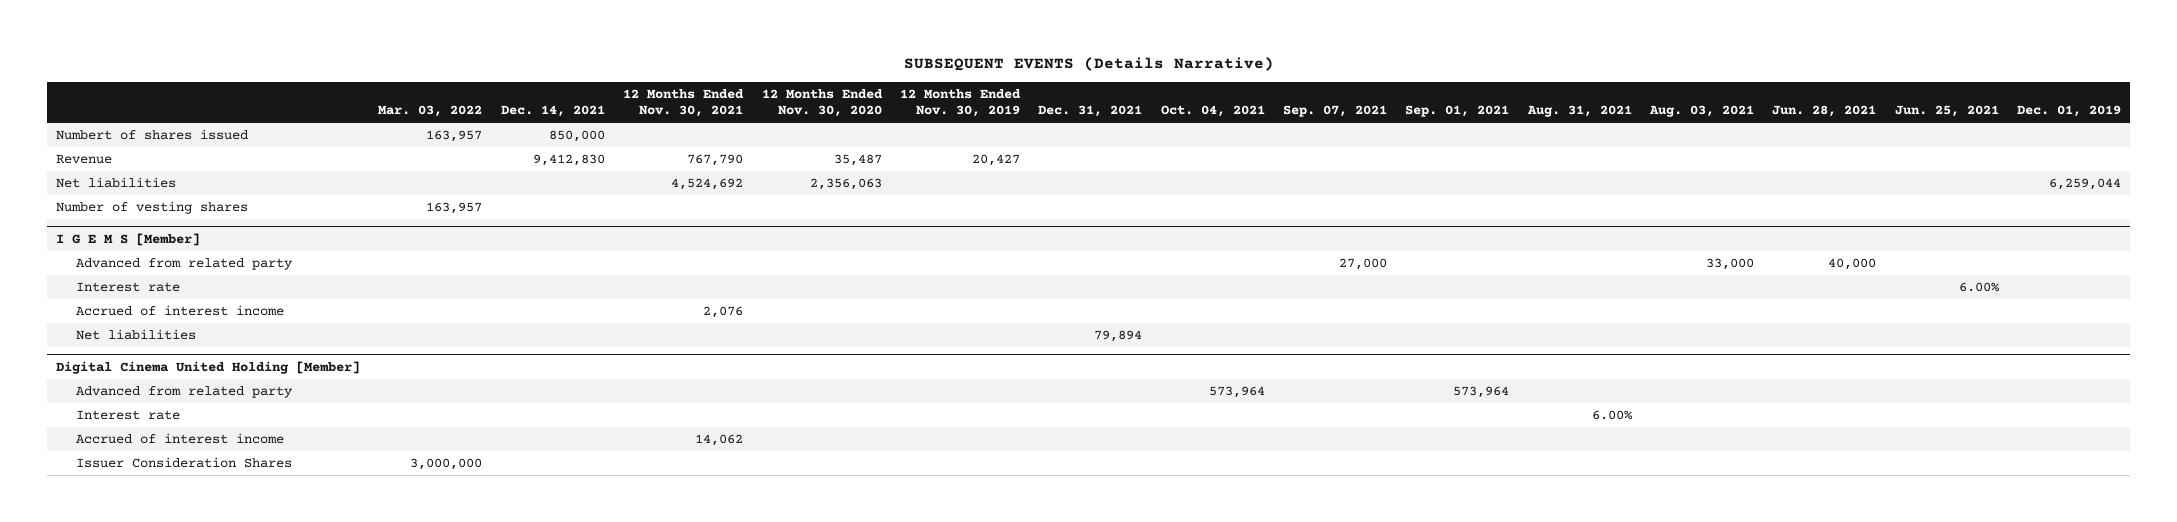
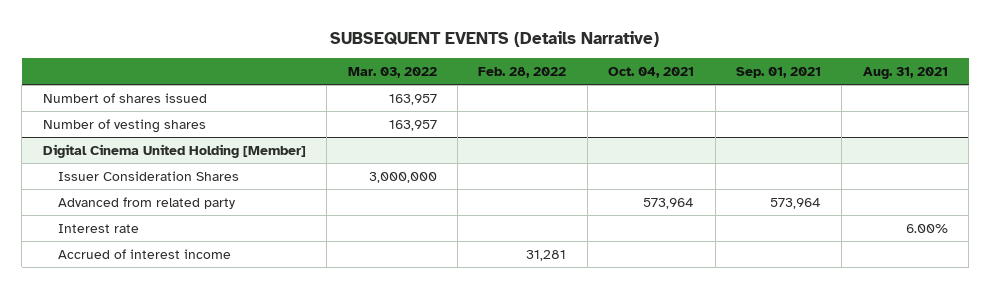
[500,105,605,118] Dec. 14, 2021 -> none
[623,89,745,118] 12 Months Ended Nov. 30, 2021 -> none
[761,89,883,118] 12 Months Ended Nov. 30, 2020 -> none
[899,89,1021,118] 12 Months Ended Nov. 30, 2019 -> none
[1038,105,1143,118] Dec. 31, 2021 -> none
[1283,105,1388,118] Sep. 07, 2021 -> none
[1649,105,1755,118] Aug. 03, 2021 -> none
[1772,105,1877,118] Jun. 28, 2021 -> none
[1894,105,1999,118] Jun. 25, 2021 -> none
[2017,105,2122,118] Dec. 01, 2019 -> none
none -> [478,66,567,78] Feb. 28, 2022
[56,153,113,164] Revenue -> none
[56,176,177,188] Net liabilities -> none
[56,232,201,246] I G E M S [Member] -> none
[76,257,294,270] Advanced from related party -> none
[76,281,181,292] Interest rate -> none
[76,304,285,316] Accrued of interest income -> none
[76,328,197,340] Net liabilities -> none
[76,456,293,468] Issuer Consideration Shares -> [57,170,239,181] Issuer Consideration Shares

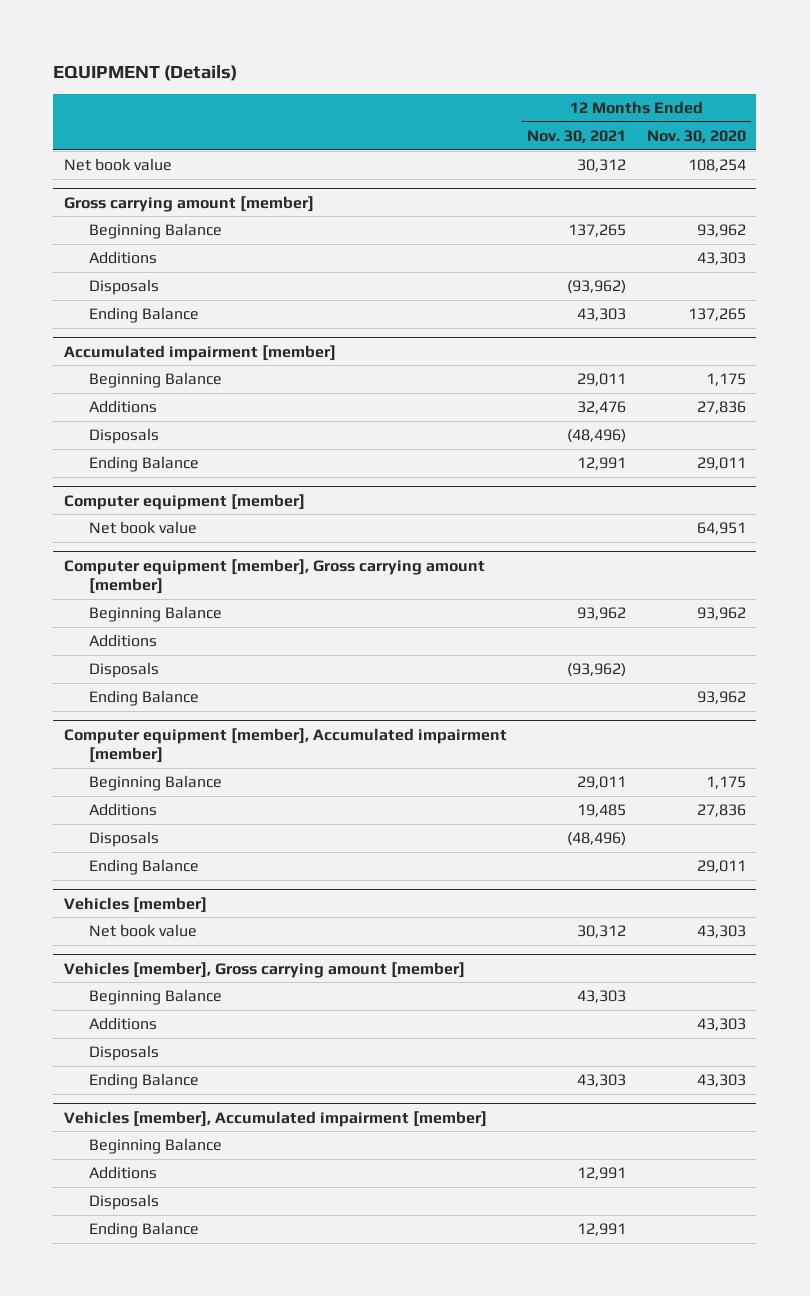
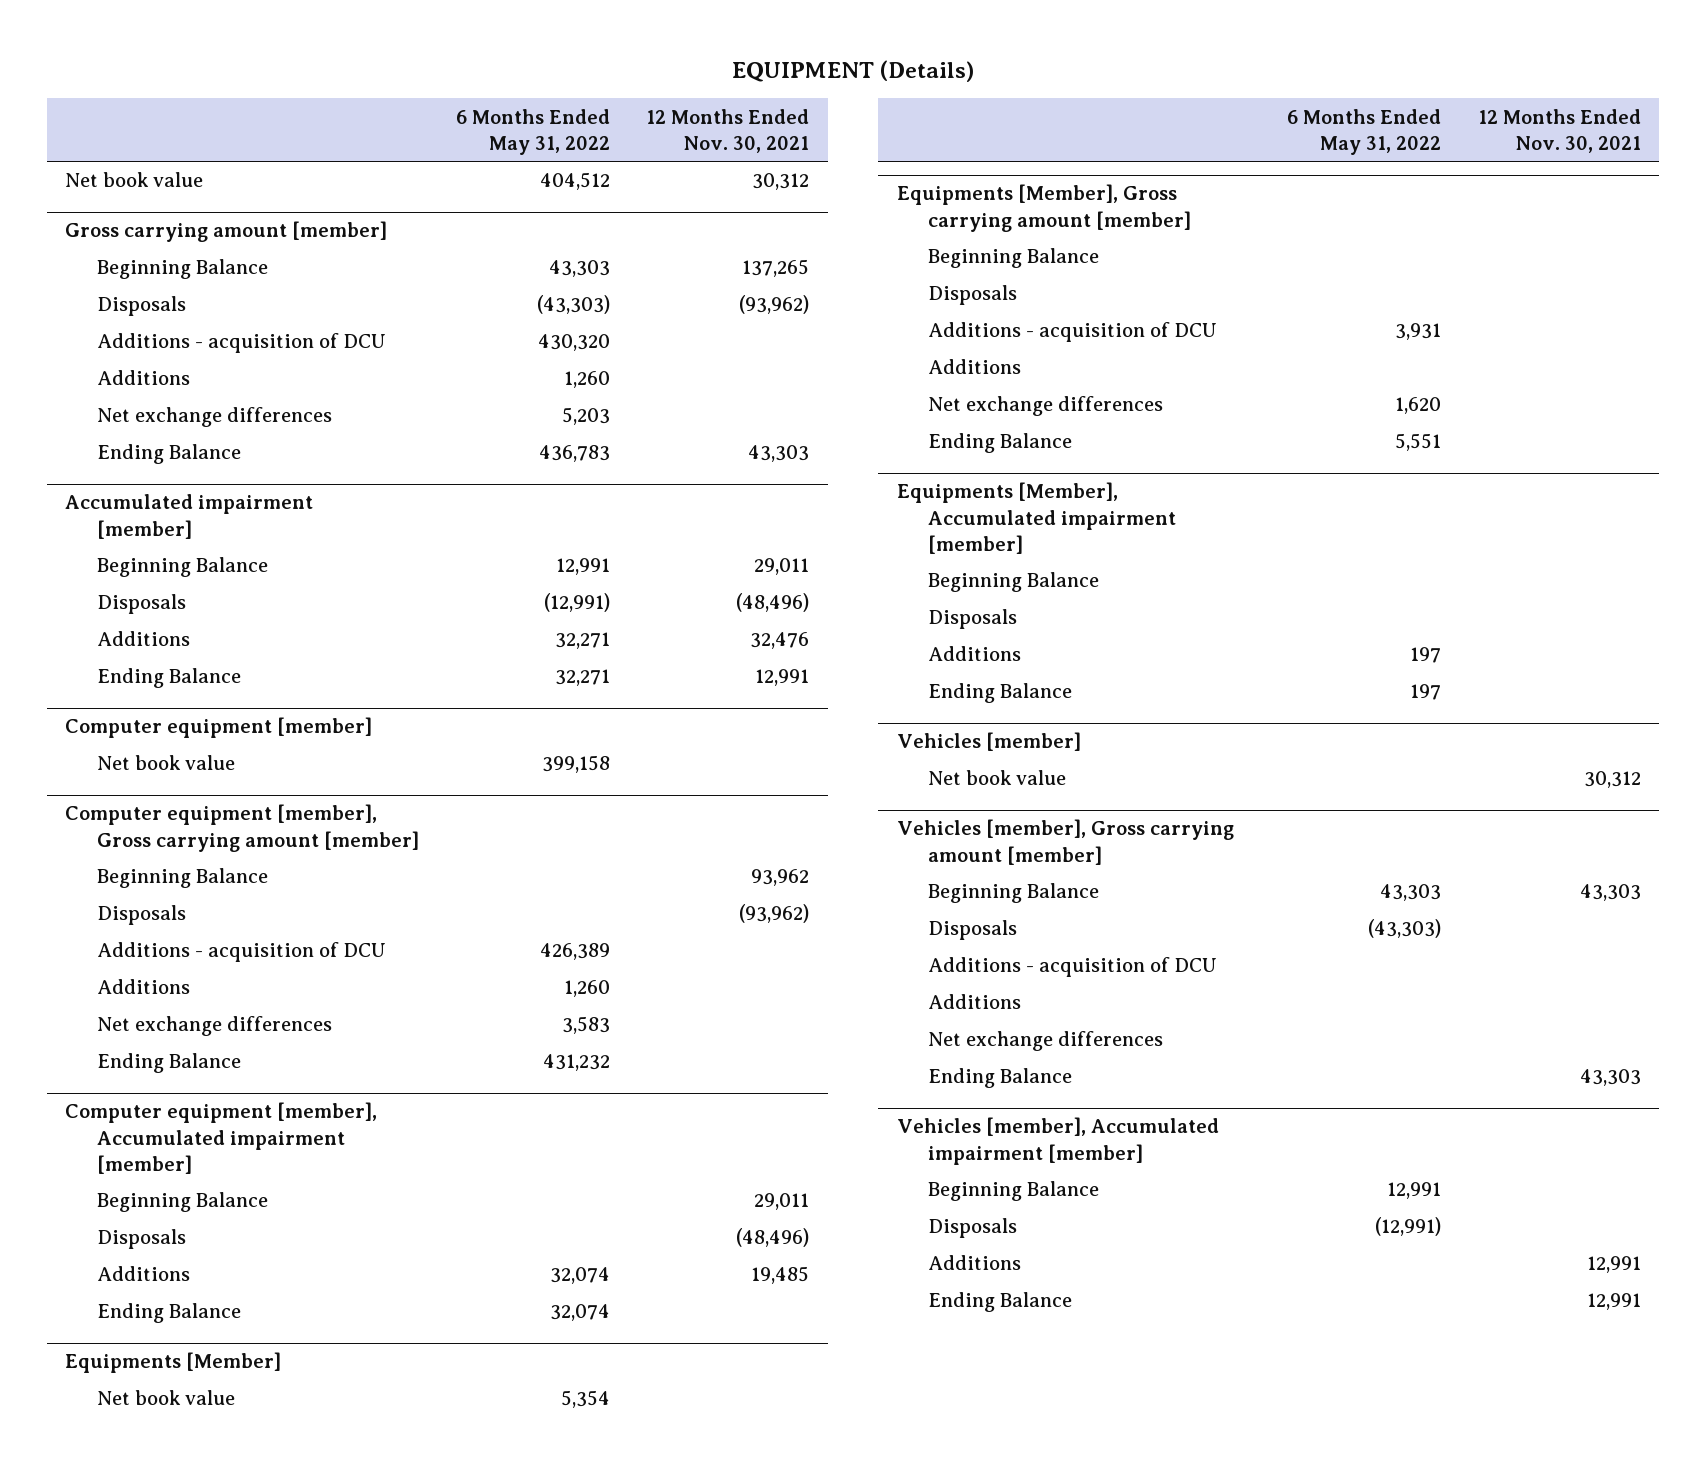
[646,130,746,144] Nov. 30, 2020 -> none
none -> [455,108,610,155] 6 Months Ended May 31, 2022
none -> [96,333,386,354] Additions - acquisition of DCU
[88,251,157,265] Additions -> [96,370,190,386] Additions
none -> [96,407,332,428] Net exchange differences
[88,400,157,414] Additions -> [96,631,190,647] Additions
none -> [96,942,386,963] Additions - acquisition of DCU
[88,634,157,648] Additions -> [96,979,190,995] Additions
none -> [96,1016,332,1037] Net exchange differences
[88,803,157,817] Additions -> [96,1266,190,1282] Additions
none -> [65,1352,282,1374] Equipments [Member]
none -> [96,1390,235,1406] Net book value
none -> [896,184,1192,232] Equipments [Member], Gross carrying amount [member]
none -> [928,248,1100,269] Beginning Balance
none -> [928,285,1018,306] Disposals
none -> [928,322,1218,343] Additions - acquisition of DCU
none -> [928,359,1022,375] Additions
none -> [928,396,1164,417] Net exchange differences
none -> [928,433,1073,454] Ending Balance
none -> [896,482,1177,554] Equipments [Member], Accumulated impairment [member]
none -> [928,572,1100,593] Beginning Balance
none -> [928,609,1018,630] Disposals
none -> [928,646,1022,662] Additions
none -> [928,683,1073,704] Ending Balance
none -> [928,957,1218,978] Additions - acquisition of DCU
[88,1017,157,1031] Additions -> [928,994,1022,1010] Additions
none -> [928,1031,1164,1052] Net exchange differences
[88,1166,157,1180] Additions -> [928,1255,1022,1271] Additions

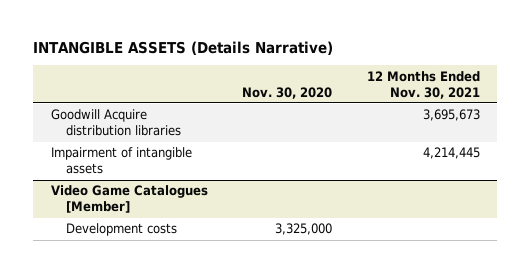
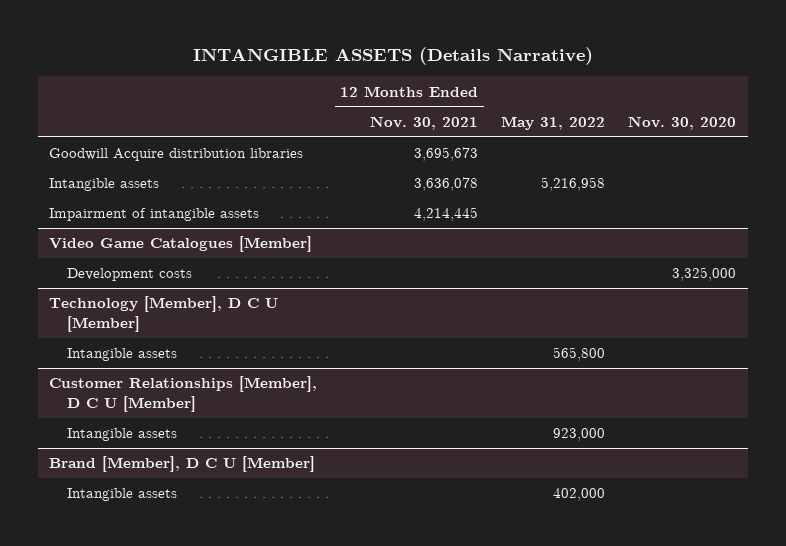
none -> [501,115,606,130] May 31, 2022
none -> [49,178,160,192] Intangible assets
none -> [49,296,279,332] Technology [Member], D C U [Member]
none -> [66,348,177,362] Intangible assets
none -> [49,376,318,412] Customer Relationships [Member], D C U [Member]
none -> [66,428,177,442] Intangible assets
none -> [49,456,316,473] Brand [Member], D C U [Member]
none -> [66,488,177,502] Intangible assets

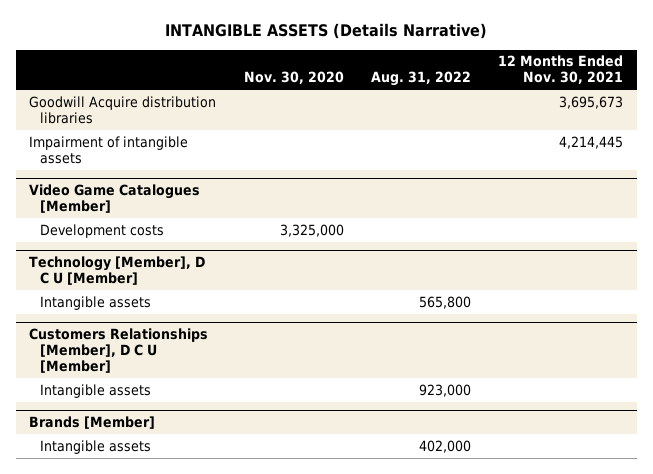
[501,115,606,130] May 31, 2022 -> none
none -> [371,71,472,87] Aug. 31, 2022
[49,178,160,192] Intangible assets -> none
[49,376,318,412] Customer Relationships [Member], D C U [Member] -> [29,327,209,373] Customers Relationships [Member], D C U [Member]
[49,456,316,473] Brand [Member], D C U [Member] -> [29,415,156,429] Brands [Member]

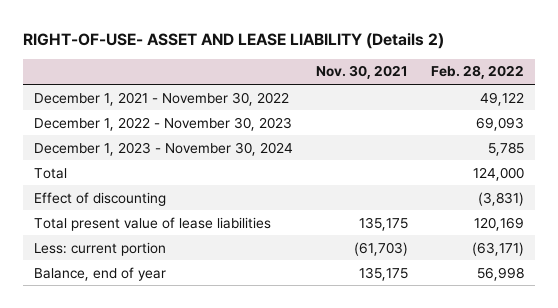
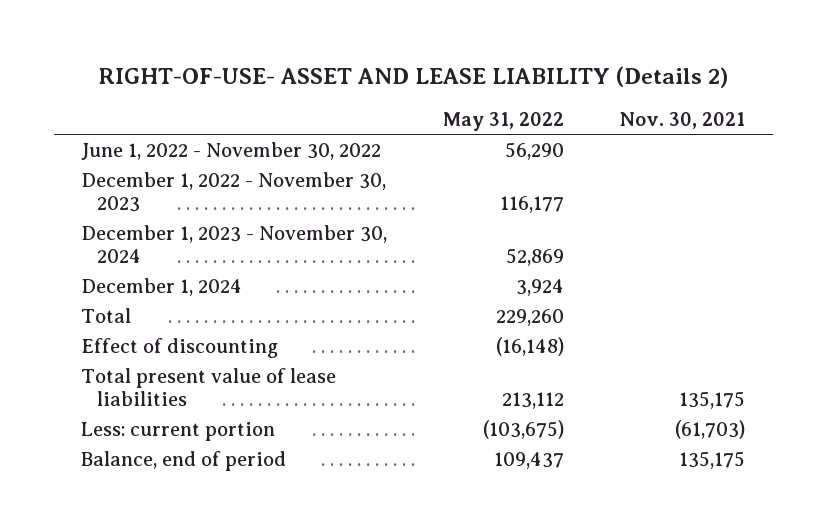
[430,65,524,80] Feb. 28, 2022 -> none
none -> [443,112,565,132] May 31, 2022
[34,91,290,106] December 1, 2021 - November 30, 2022 -> [81,141,382,160] June 1, 2022 - November 30, 2022
none -> [81,277,243,296] December 1, 2024
[34,266,167,281] Balance, end of year -> [81,450,287,471] Balance, end of period

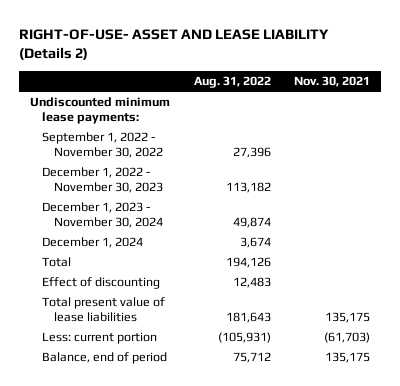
[443,112,565,132] May 31, 2022 -> none
none -> [193,76,271,89] Aug. 31, 2022
none -> [30,97,171,125] Undiscounted minimum lease payments:
[81,141,382,160] June 1, 2022 - November 30, 2022 -> [42,132,164,159] September 1, 2022 - November 30, 2022

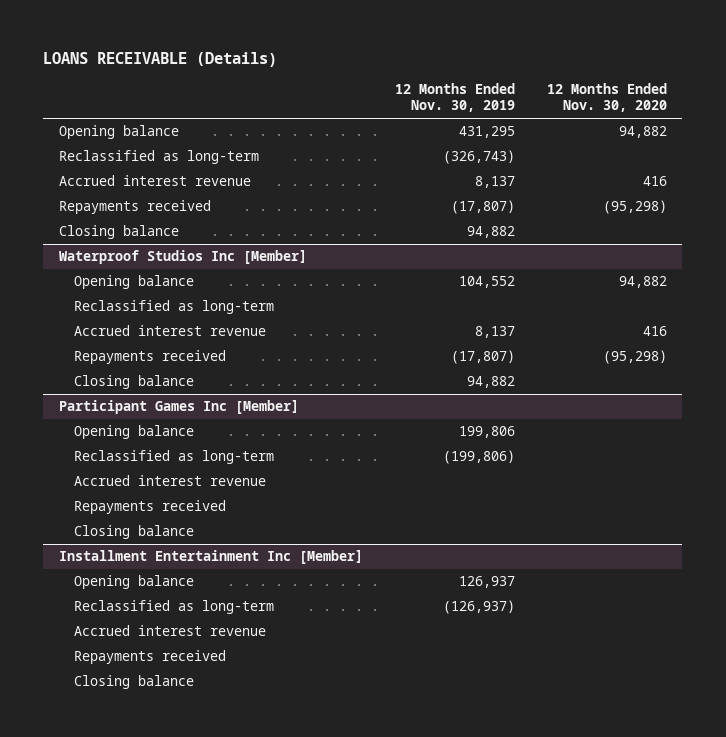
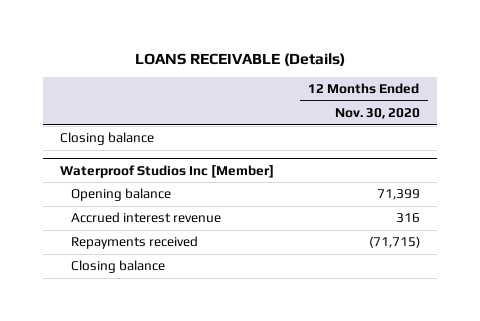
[394,83,515,113] 12 Months Ended Nov. 30, 2019 -> none
[59,125,180,140] Opening balance -> none
[59,150,260,165] Reclassified as long-term -> none
[59,175,252,187] Accrued interest revenue -> none
[59,200,212,215] Repayments received -> none
[73,300,274,315] Reclassified as long-term -> none
[618,276,667,289] 94,882 -> [376,189,420,201] 71,399
[642,326,667,337] 416 -> [395,213,420,224] 316
[602,350,667,365] (95,298) -> [368,236,420,249] (71,715)
[59,400,300,415] Participant Games Inc [Member] -> none
[73,425,194,440] Opening balance -> none
[73,450,274,465] Reclassified as long-term -> none
[73,475,266,487] Accrued interest revenue -> none
[73,500,226,515] Repayments received -> none
[73,525,194,540] Closing balance -> none
[59,550,364,565] Installment Entertainment Inc [Member] -> none
[73,575,194,590] Opening balance -> none
[73,600,274,615] Reclassified as long-term -> none
[73,625,266,637] Accrued interest revenue -> none
[73,650,226,665] Repayments received -> none
[73,675,194,690] Closing balance -> none

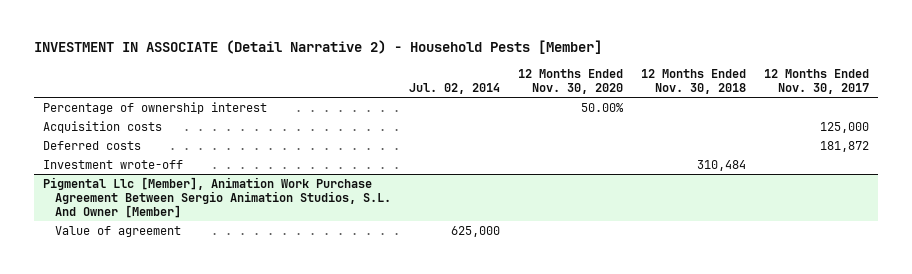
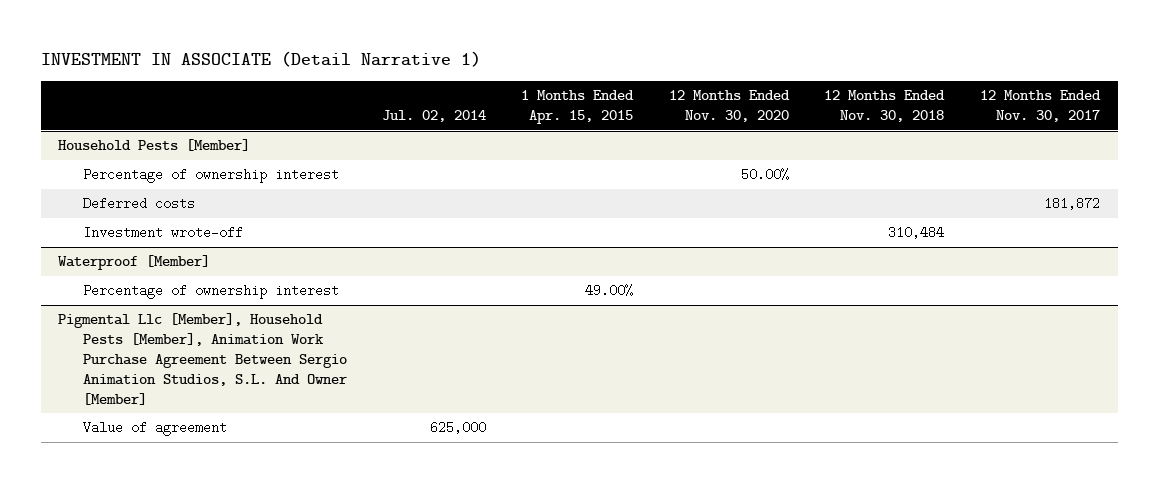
[34,40,603,55] INVESTMENT IN ASSOCIATE (Detail Narrative 2) - Household Pests [Member] -> [40,51,481,68] INVESTMENT IN ASSOCIATE (Detail Narrative 1)
none -> [521,90,635,125] 1 Months Ended Apr. 15, 2015
none -> [58,139,251,152] Household Pests [Member]
[43,120,163,133] Acquisition costs -> none
none -> [58,255,211,271] Waterproof [Member]
none -> [82,284,339,300] Percentage of ownership interest
[43,176,392,219] Pigmental Llc [Member], Animation Work Purchase Agreement Between Sergio Animation Studios, S.L. And Owner [Member] -> [58,313,347,405] Pigmental Llc [Member], Household Pests [Member], Animation Work Purchase Agreement Between Sergio Animation Studios, S.L. And Owner [Member]

